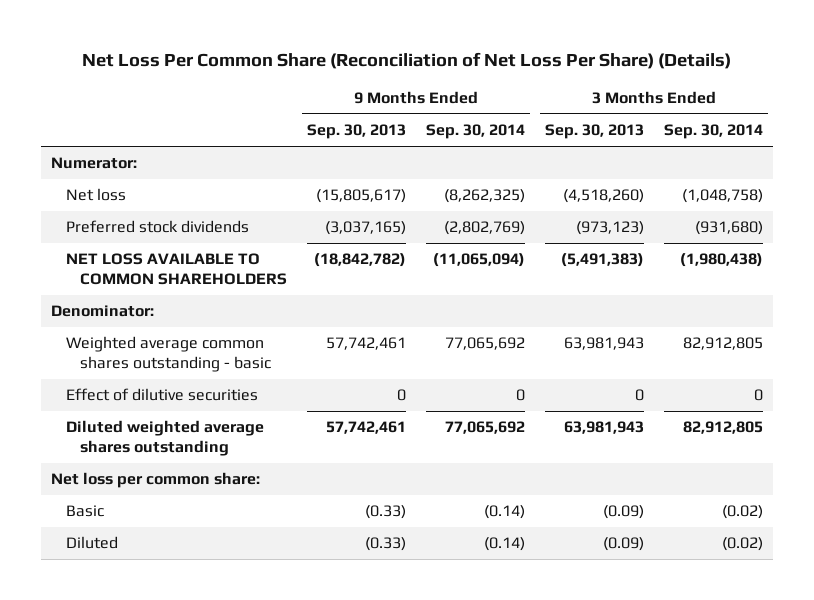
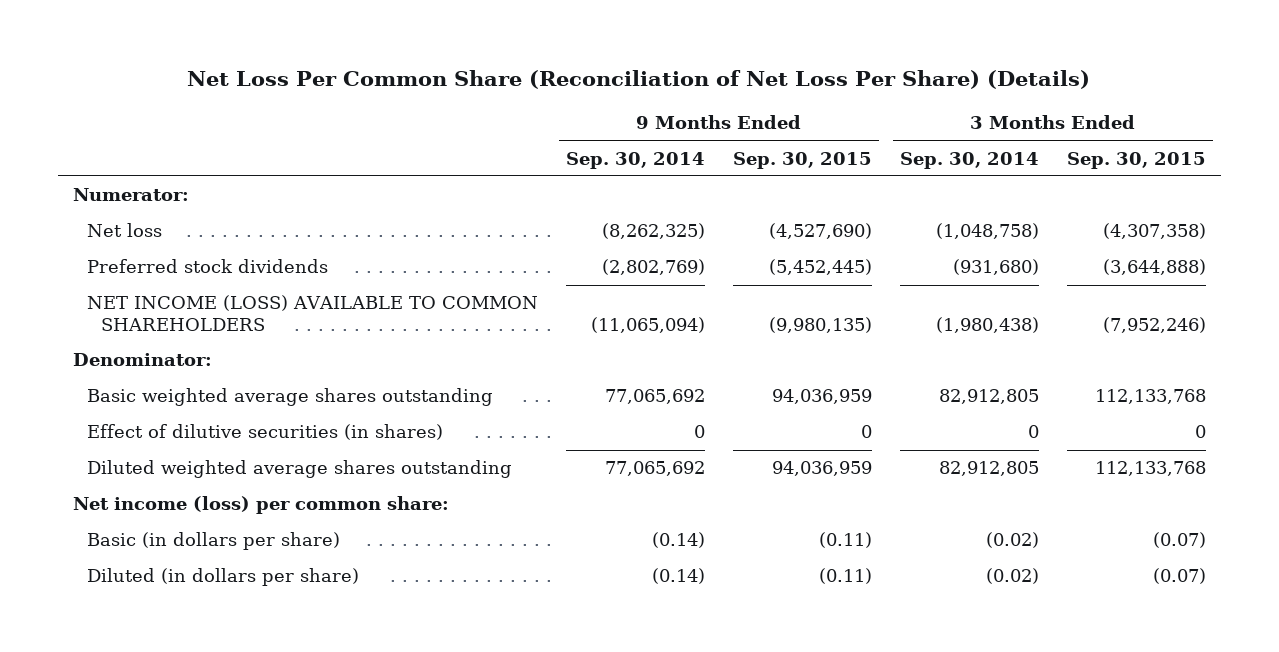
[307,124,407,140] Sep. 30, 2013 -> none
[545,124,645,140] Sep. 30, 2013 -> none
none -> [733,151,873,169] Sep. 30, 2015
none -> [1067,151,1207,169] Sep. 30, 2015
[65,253,288,286] NET LOSS AVAILABLE TO COMMON SHAREHOLDERS -> [86,295,538,331] NET INCOME (LOSS) AVAILABLE TO COMMON SHAREHOLDERS
[65,336,272,373] Weighted average common shares outstanding - basic -> [86,388,493,407] Basic weighted average shares outstanding
[65,388,258,402] Effect of dilutive securities -> [86,424,443,441] Effect of dilutive securities (in shares)
[51,472,261,489] Net loss per common share: -> [72,496,449,515] Net income (loss) per common share:
[65,505,104,518] Basic -> [86,532,340,551] Basic (in dollars per share)
[65,536,118,550] Diluted -> [86,568,359,587] Diluted (in dollars per share)

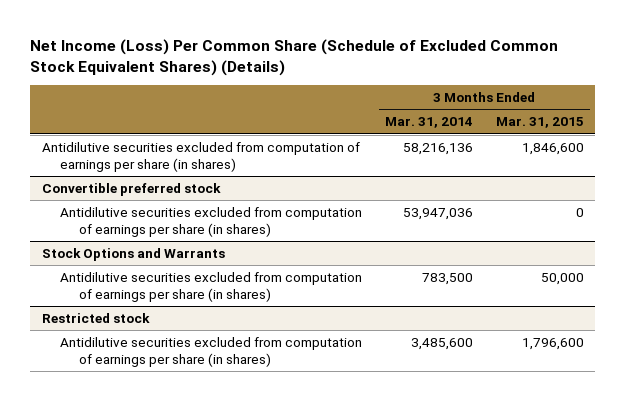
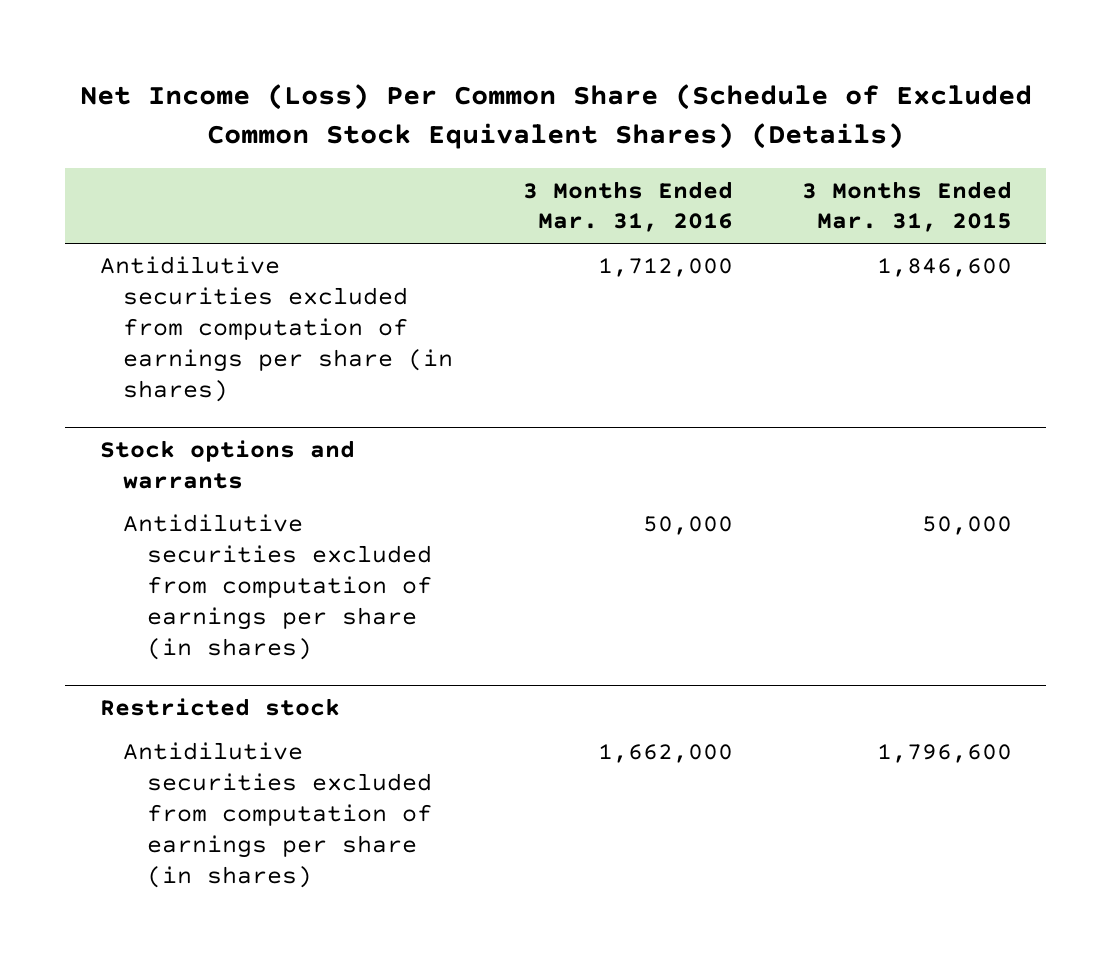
[385,117,474,129] Mar. 31, 2014 -> none
none -> [522,180,733,233] 3 Months Ended Mar. 31, 2016
[41,182,221,196] Convertible preferred stock -> none
[60,206,363,237] Antidilutive securities excluded from computation of earnings per share (in shares) -> none
[41,247,225,261] Stock Options and Warrants -> [99,439,355,489] Stock options and warrants

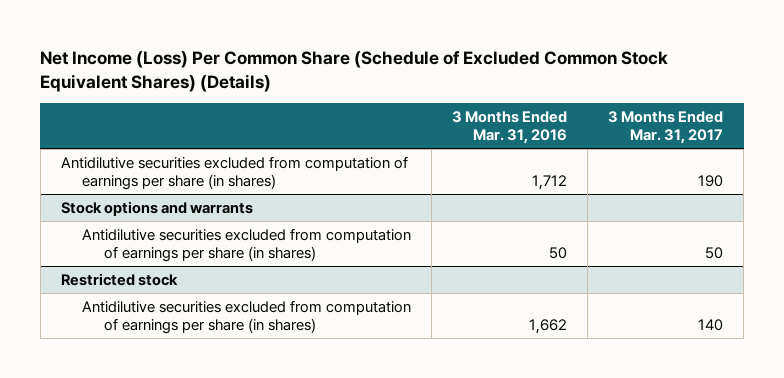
[801,180,1012,233] 3 Months Ended Mar. 31, 2015 -> none
none -> [608,111,724,144] 3 Months Ended Mar. 31, 2017
[597,258,733,278] 1,712,000 -> [532,174,568,190] 1,712
[642,516,733,536] 50,000 -> [549,246,568,259] 50
[597,744,733,764] 1,662,000 -> [529,318,568,334] 1,662

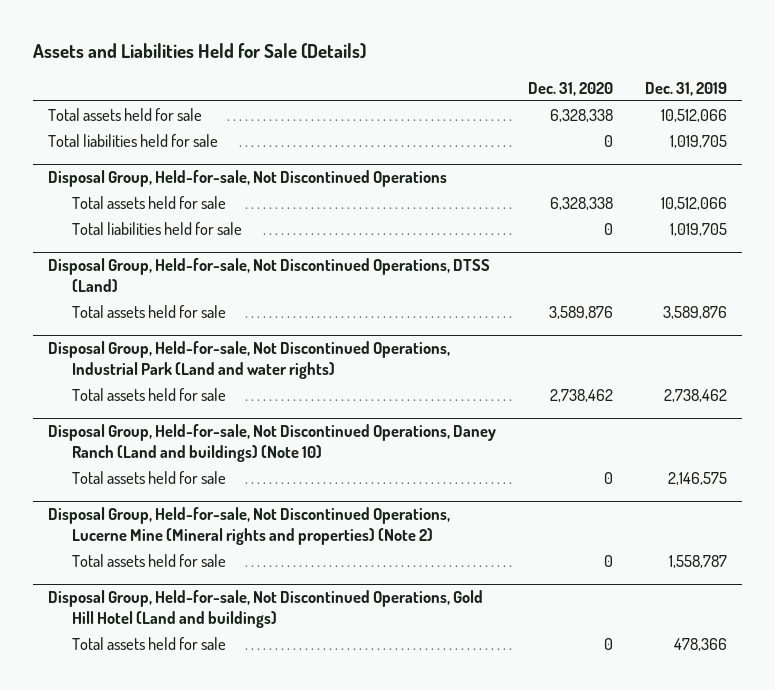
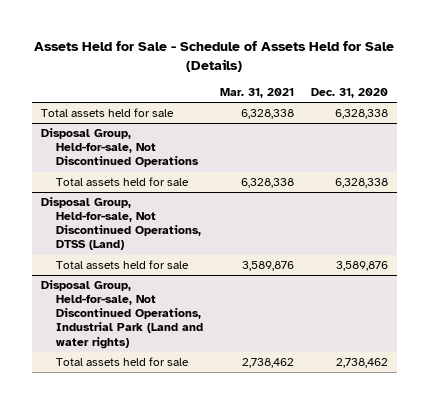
[32,43,366,60] Assets and Liabilities Held for Sale (Details) -> [34,40,395,72] Assets Held for Sale - Schedule of Assets Held for Sale (Details)
[644,81,727,96] Dec. 31, 2019 -> none
none -> [220,88,295,99] Mar. 31, 2021
[48,133,219,147] Total liabilities held for sale -> none
[71,221,242,235] Total liabilities held for sale -> none
[48,424,497,463] Disposal Group, Held-for-sale, Not Discontinued Operations, Daney Ranch (Land and buildings) (Note 10) -> none
[71,470,226,484] Total assets held for sale -> none
[48,507,451,546] Disposal Group, Held-for-sale, Not Discontinued Operations, Lucerne Mine (Mineral rights and properties) (Note 2) -> none
[71,553,226,567] Total assets held for sale -> none
[48,590,484,629] Disposal Group, Held-for-sale, Not Discontinued Operations, Gold Hill Hotel (Land and buildings) -> none
[71,636,226,650] Total assets held for sale -> none

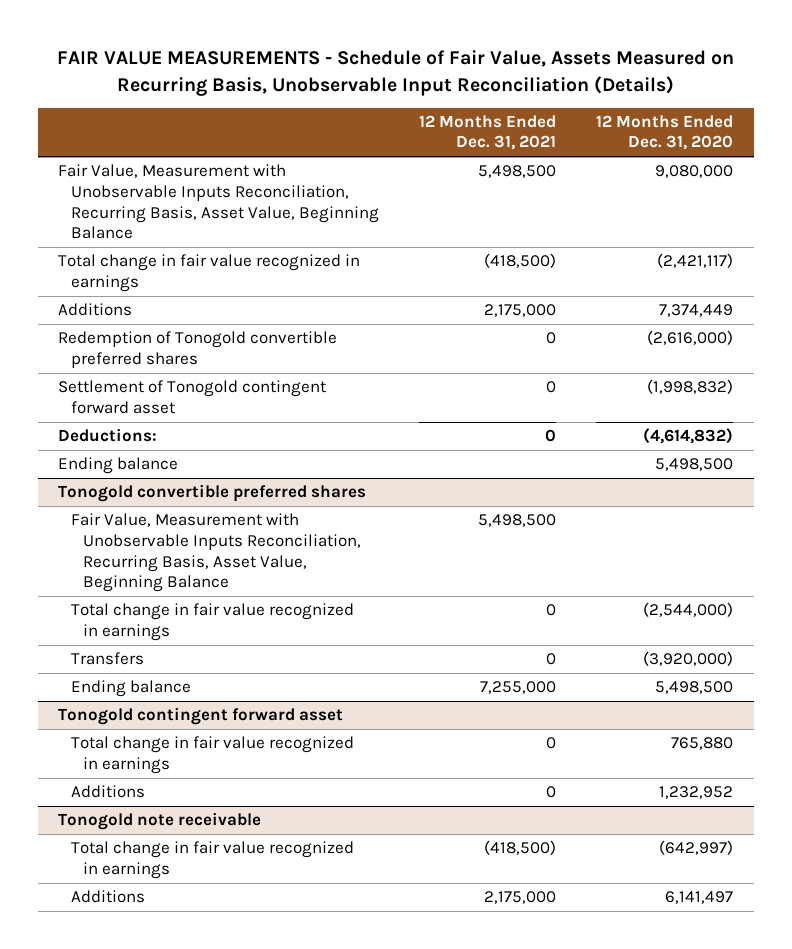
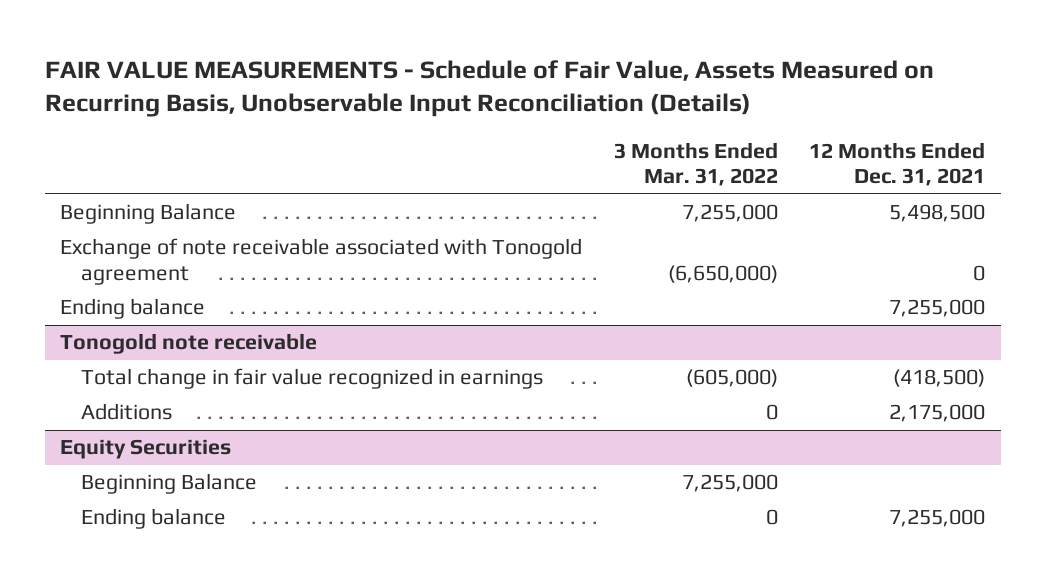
[596,114,734,151] 12 Months Ended Dec. 31, 2020 -> none
none -> [613,141,778,187] 3 Months Ended Mar. 31, 2022
[58,254,361,292] Total change in fair value recognized in earnings -> none
[58,303,133,317] Additions -> none
[58,380,327,414] Settlement of Tonogold contingent forward asset -> none
[58,428,158,443] Deductions: -> none
[58,457,179,475] Ending balance -> none
[58,484,367,503] Tonogold convertible preferred shares -> none
[70,513,362,593] Fair Value, Measurement with Unobservable Inputs Reconciliation, Recurring Basis, Asset Value, Beginning Balance -> none
[70,603,354,641] Total change in fair value recognized in earnings -> none
[70,652,144,666] Transfers -> none
[58,164,379,240] Fair Value, Measurement with Unobservable Inputs Reconciliation, Recurring Basis, Asset Value, Beginning Balance -> [60,203,237,225] Beginning Balance
[58,331,338,368] Redemption of Tonogold convertible preferred shares -> [60,238,583,285] Exchange of note receivable associated with Tonogold agreement
[58,707,344,726] Tonogold contingent forward asset -> none
[70,736,354,774] Total change in fair value recognized in earnings -> none
[70,785,145,799] Additions -> none
none -> [60,439,232,460] Equity Securities
none -> [81,473,258,495] Beginning Balance
none -> [81,508,227,530] Ending balance

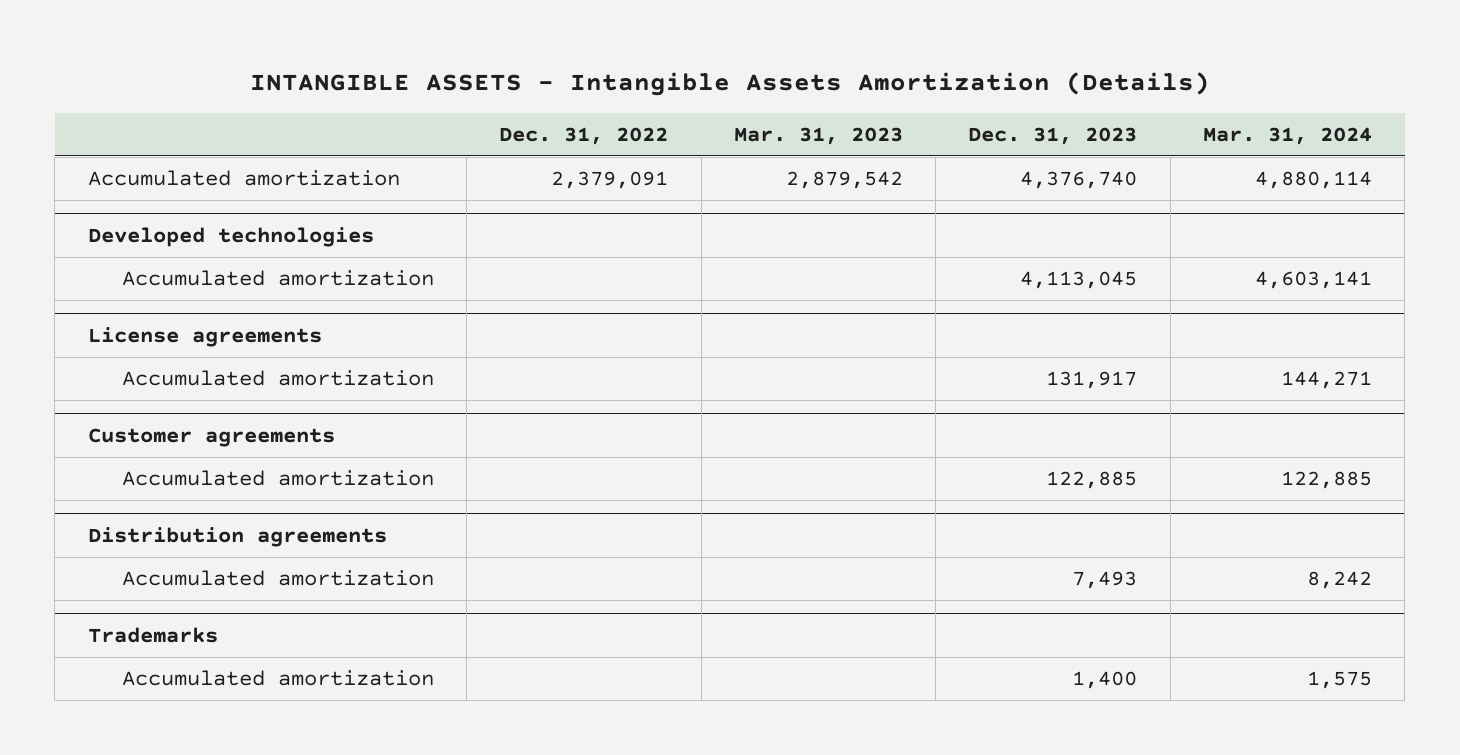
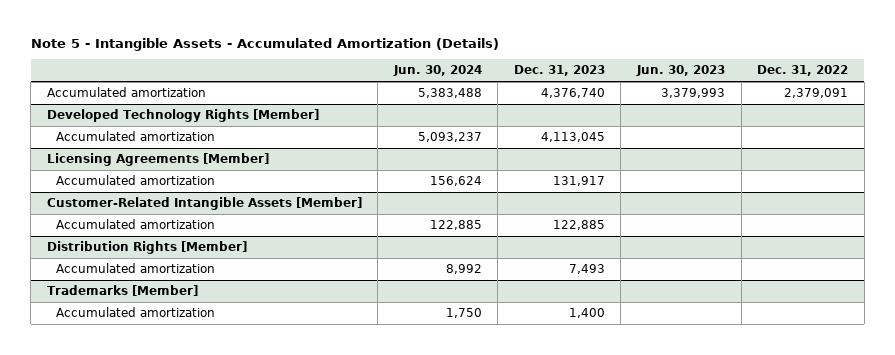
[249,72,1210,97] INTANGIBLE ASSETS - Intangible Assets Amortization (Details) -> [30,38,499,52] Note 5 - Intangible Assets - Accumulated Amortization (Details)
[733,127,903,146] Mar. 31, 2023 -> none
[1203,127,1373,146] Mar. 31, 2024 -> none
none -> [392,65,482,77] Jun. 30, 2024
none -> [635,65,725,77] Jun. 30, 2023
[87,227,374,248] Developed technologies -> [46,109,319,123] Developed Technology Rights [Member]
[87,327,322,348] License agreements -> [46,153,269,167] Licensing Agreements [Member]
[87,428,335,448] Customer agreements -> none
none -> [46,197,362,211] Customer-Related Intangible Assets [Member]
[87,527,387,548] Distribution agreements -> [46,241,247,255] Distribution Rights [Member]
[87,627,218,644] Trademarks -> [46,285,198,297] Trademarks [Member]

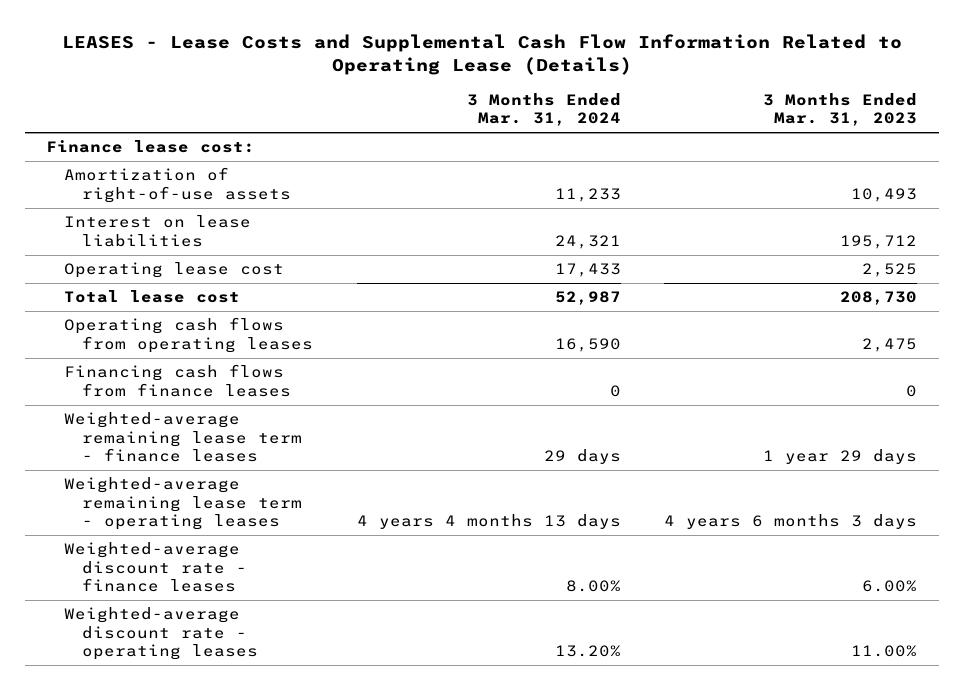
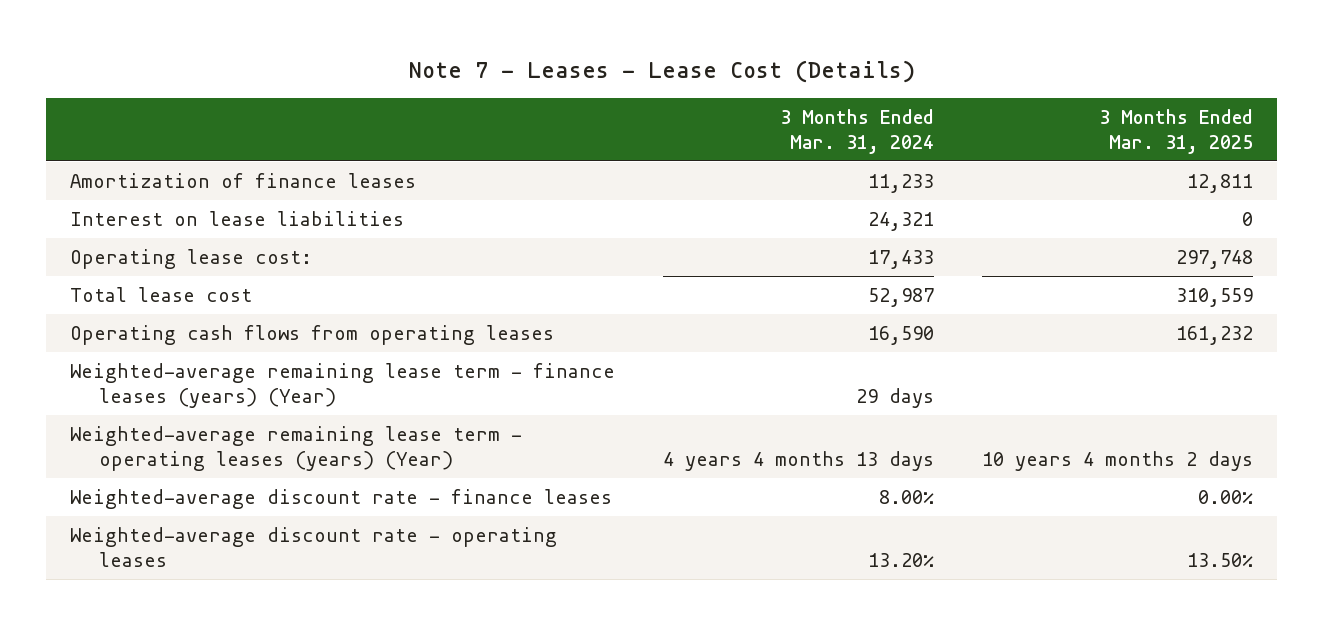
[61,33,902,75] LEASES - Lease Costs and Supplemental Cash Flow Information Related to Operating Lease (Details) -> [408,59,915,83] Note 7 - Leases - Lease Cost (Details)
[762,92,917,127] 3 Months Ended Mar. 31, 2023 -> none
none -> [1099,108,1254,154] 3 Months Ended Mar. 31, 2025
[46,140,256,154] Finance lease cost: -> none
[64,167,292,203] Amortization of right-of-use assets -> [70,172,417,188] Amortization of finance leases
[64,262,285,279] Operating lease cost -> [70,248,313,269] Operating lease cost:
[64,364,292,397] Financing cash flows from finance leases -> none
[64,412,303,463] Weighted-average remaining lease term - finance leases -> [70,362,616,408] Weighted-average remaining lease term - finance leases (years) (Year)
[64,477,303,531] Weighted-average remaining lease term - operating leases -> [70,425,523,471] Weighted-average remaining lease term - operating leases (years) (Year)

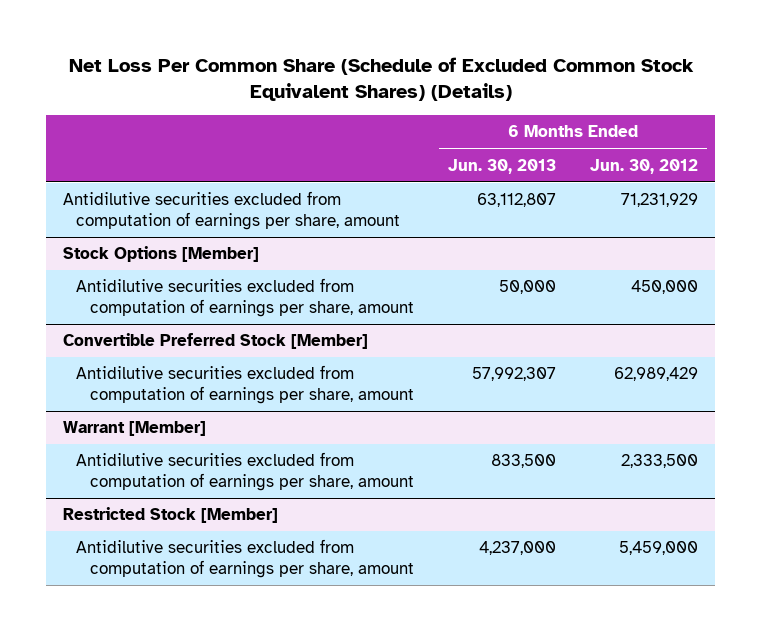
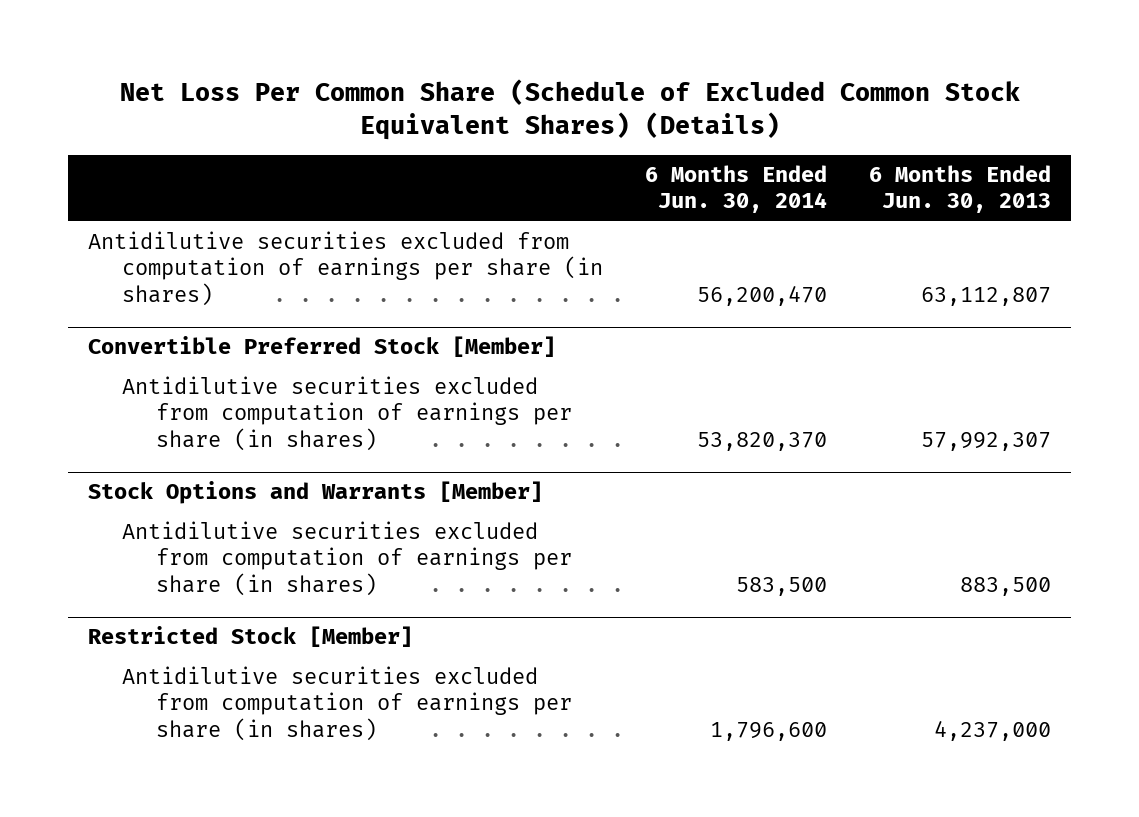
[590,158,699,174] Jun. 30, 2012 -> none
none -> [644,165,827,214] 6 Months Ended Jun. 30, 2014
[63,246,260,263] Stock Options [Member] -> none
[76,278,414,317] Antidilutive securities excluded from computation of earnings per share, amount -> none
[63,191,401,230] Antidilutive securities excluded from computation of earnings per share, amount -> [88,231,604,306] Antidilutive securities excluded from computation of earnings per share (in shares)
[63,421,207,437] Warrant [Member] -> none
[76,365,414,404] Antidilutive securities excluded from computation of earnings per share, amount -> [122,376,572,451] Antidilutive securities excluded from computation of earnings per share (in shares)
none -> [88,481,544,505] Stock Options and Warrants [Member]
[76,452,414,491] Antidilutive securities excluded from computation of earnings per share, amount -> [122,521,572,596] Antidilutive securities excluded from computation of earnings per share (in shares)
[490,454,556,469] 833,500 -> [959,576,1051,596] 883,500
[76,539,414,578] Antidilutive securities excluded from computation of earnings per share, amount -> [122,666,572,741] Antidilutive securities excluded from computation of earnings per share (in shares)

